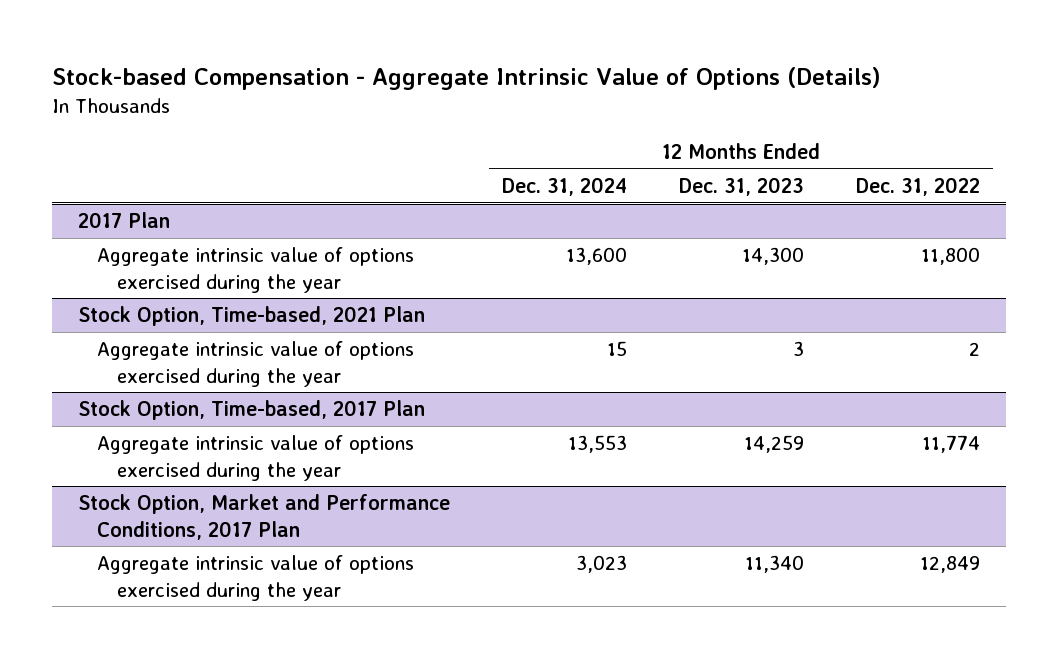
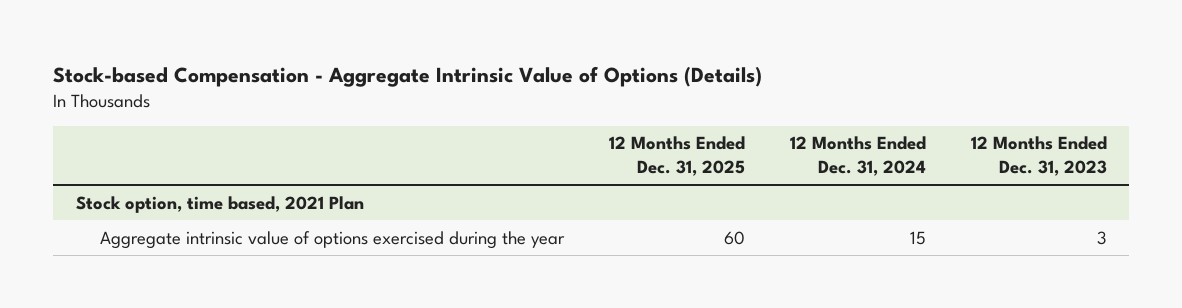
[855,176,980,196] Dec. 31, 2022 -> none
none -> [609,136,746,176] 12 Months Ended Dec. 31, 2025
[77,212,170,229] 2017 Plan -> none
[97,247,415,293] Aggregate intrinsic value of options exercised during the year -> none
[77,306,425,327] Stock Option, Time-based, 2021 Plan -> [75,195,364,213] Stock option, time based, 2021 Plan
[77,400,425,421] Stock Option, Time-based, 2017 Plan -> none
[97,435,415,481] Aggregate intrinsic value of options exercised during the year -> none
[77,494,450,540] Stock Option, Market and Performance Conditions, 2017 Plan -> none
[97,555,415,601] Aggregate intrinsic value of options exercised during the year -> none

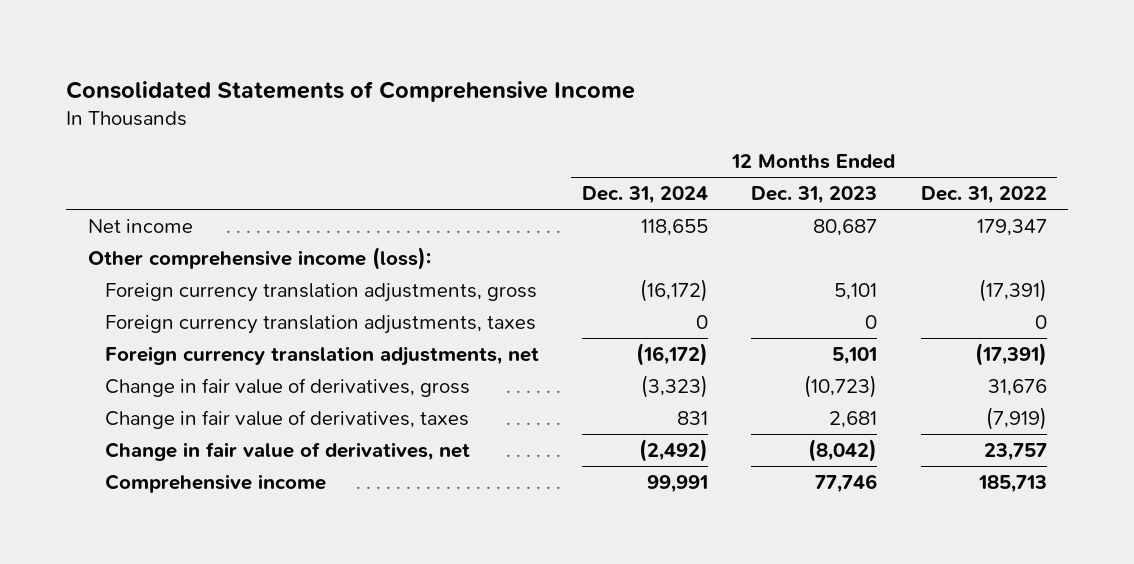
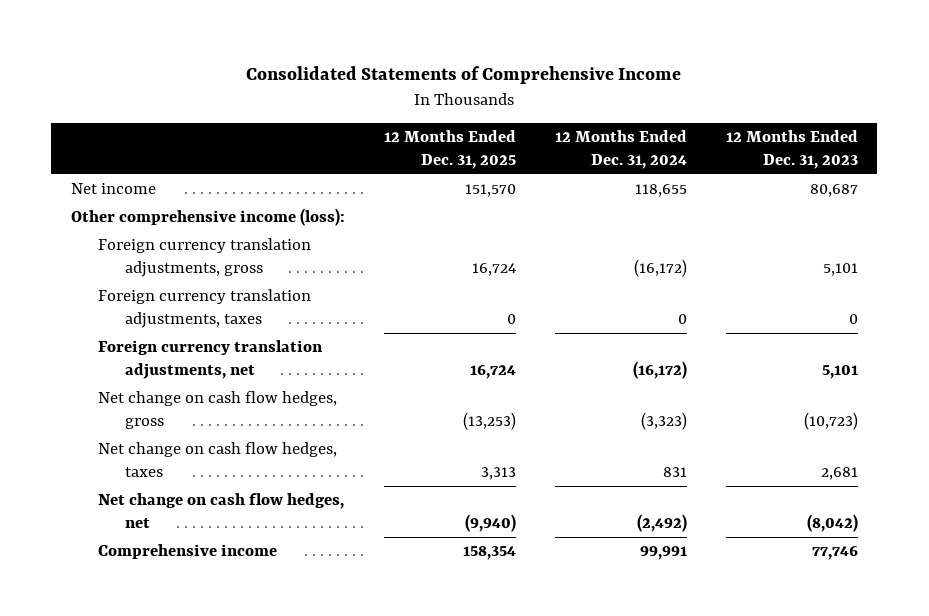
[920,186,1047,205] Dec. 31, 2022 -> none
none -> [383,129,516,170] 12 Months Ended Dec. 31, 2025
[104,377,470,397] Change in fair value of derivatives, gross -> [98,391,338,430] Net change on cash flow hedges, gross
[104,409,469,429] Change in fair value of derivatives, taxes -> [98,442,338,478] Net change on cash flow hedges, taxes
[104,441,470,461] Change in fair value of derivatives, net -> [98,493,345,529] Net change on cash flow hedges, net

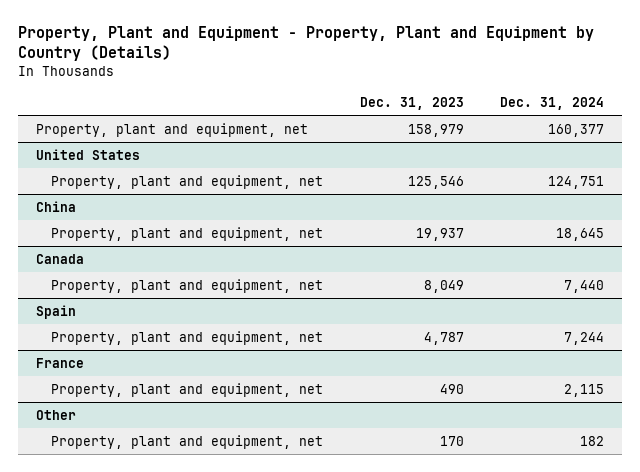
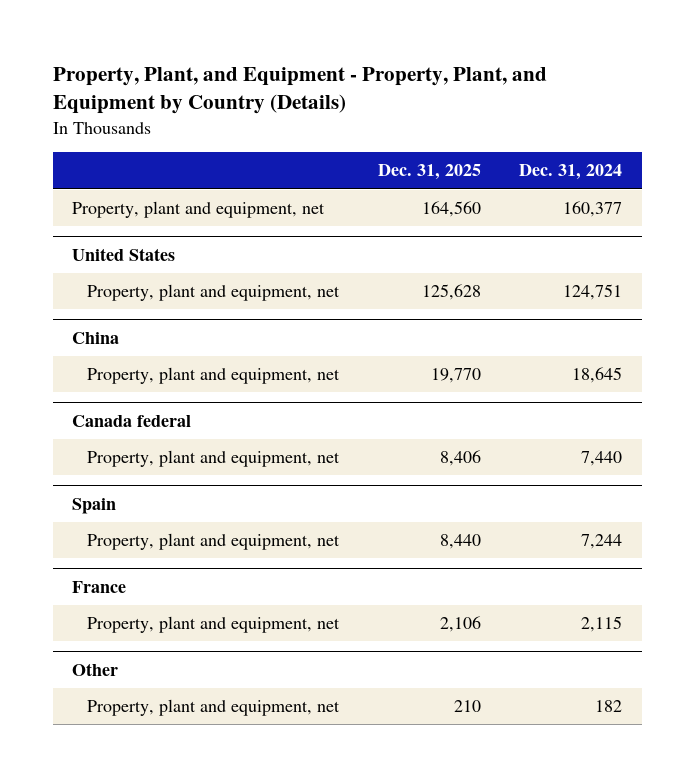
[17,25,594,62] Property, Plant and Equipment - Property, Plant and Equipment by Country (Details) -> [52,67,547,115] Property, Plant, and Equipment - Property, Plant, and Equipment by Country (Details)
[359,96,464,110] Dec. 31, 2023 -> none
none -> [377,164,481,181] Dec. 31, 2025
[35,253,84,264] Canada -> [72,415,192,428] Canada federal

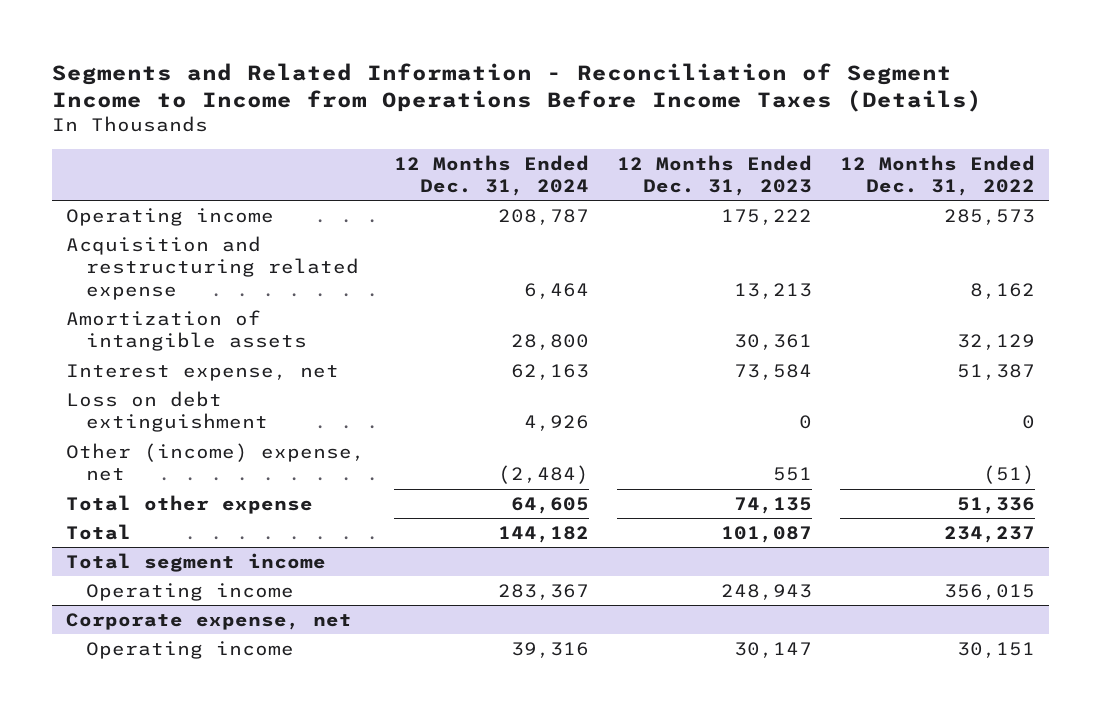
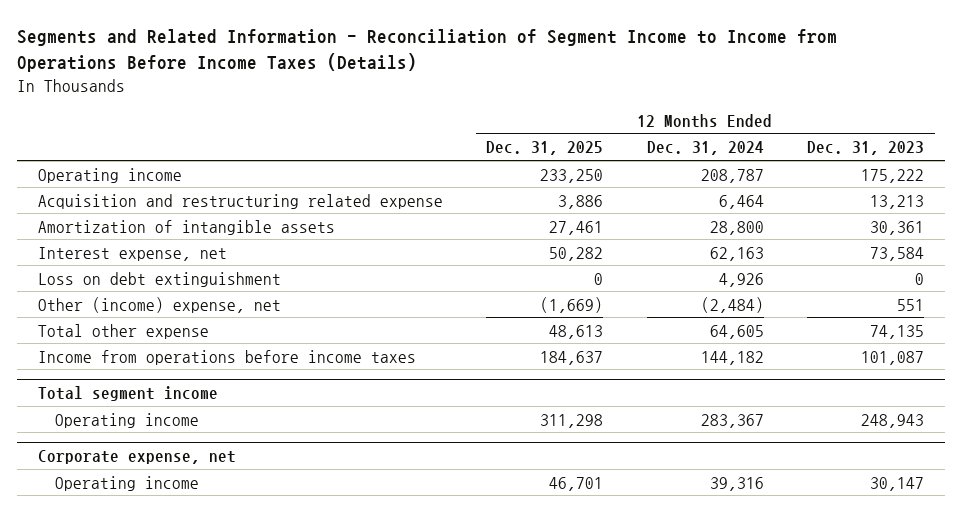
[840,154,1036,197] 12 Months Ended Dec. 31, 2022 -> none
none -> [486,141,604,156] Dec. 31, 2025
[66,523,132,540] Total -> [38,349,417,365] Income from operations before income taxes

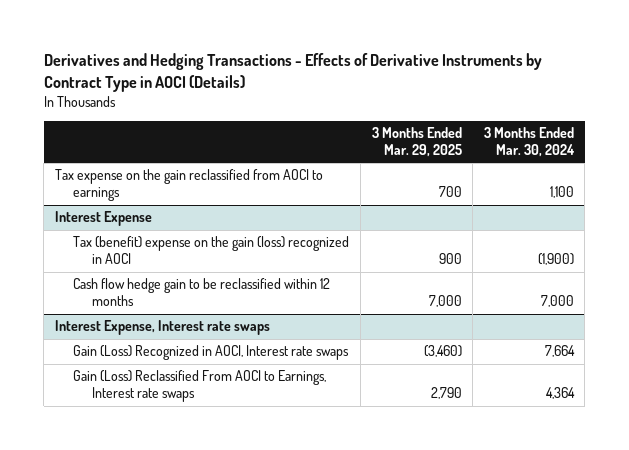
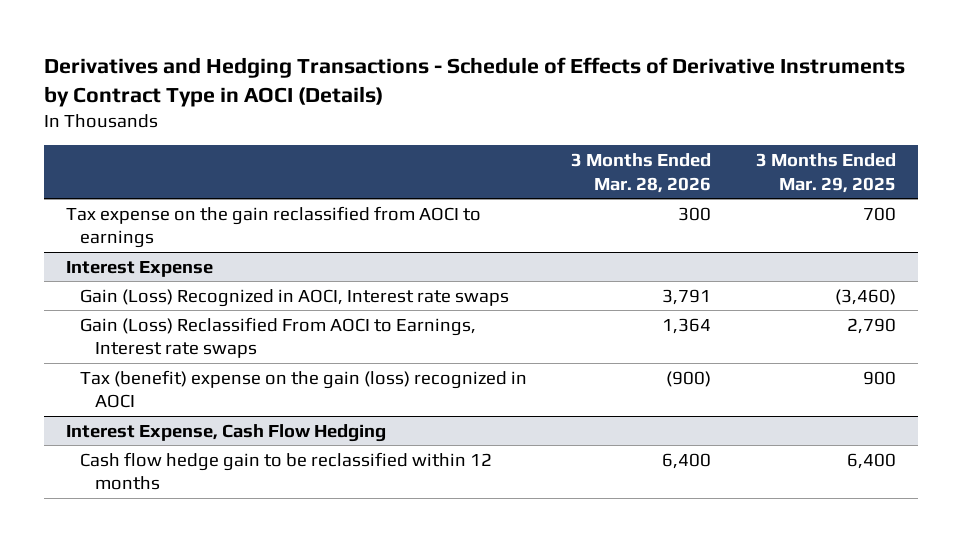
[43,52,542,92] Derivatives and Hedging Transactions - Effects of Derivative Instruments by Contract Type in AOCI (Details) -> [43,56,905,107] Derivatives and Hedging Transactions - Schedule of Effects of Derivative Instruments by Contract Type in AOCI (Details)
[483,127,575,158] 3 Months Ended Mar. 30, 2024 -> none
none -> [571,153,712,193] 3 Months Ended Mar. 28, 2026
[73,278,331,307] Cash flow hedge gain to be reclassified within 12 months -> none
[54,320,270,336] Interest Expense, Interest rate swaps -> none
[73,236,350,265] Tax (benefit) expense on the gain (loss) recognized in AOCI -> [80,369,528,409] Tax (benefit) expense on the gain (loss) recognized in AOCI
none -> [65,423,386,442] Interest Expense, Cash Flow Hedging
none -> [80,451,493,491] Cash flow hedge gain to be reclassified within 12 months

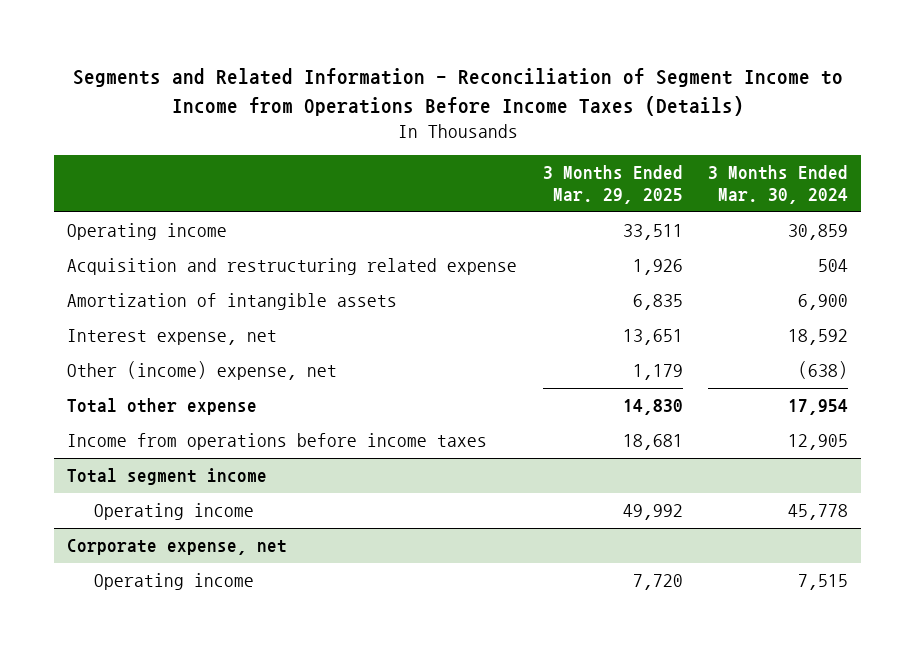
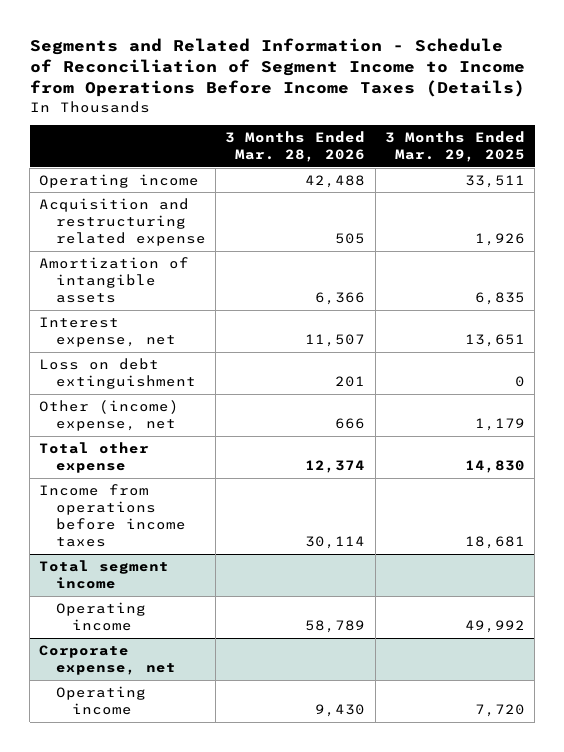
[72,67,843,116] Segments and Related Information - Reconciliation of Segment Income to Income from Operations Before Income Taxes (Details) -> [29,37,525,98] Segments and Related Information - Schedule of Reconciliation of Segment Income to Income from Operations Before Income Taxes (Details)
[708,165,849,205] 3 Months Ended Mar. 30, 2024 -> none
none -> [225,131,366,163] 3 Months Ended Mar. 28, 2026
none -> [39,357,196,390] Loss on debt extinguishment

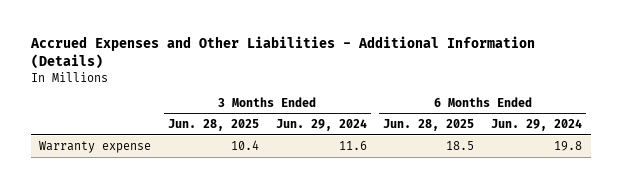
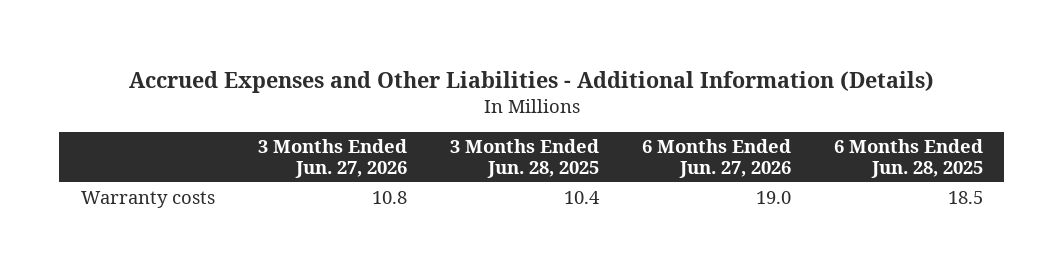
[275,119,367,132] Jun. 29, 2024 -> none
[491,119,583,132] Jun. 29, 2024 -> none
none -> [257,138,407,179] 3 Months Ended Jun. 27, 2026
none -> [641,138,791,179] 6 Months Ended Jun. 27, 2026
[39,141,152,154] Warranty expense -> [80,190,215,208] Warranty costs

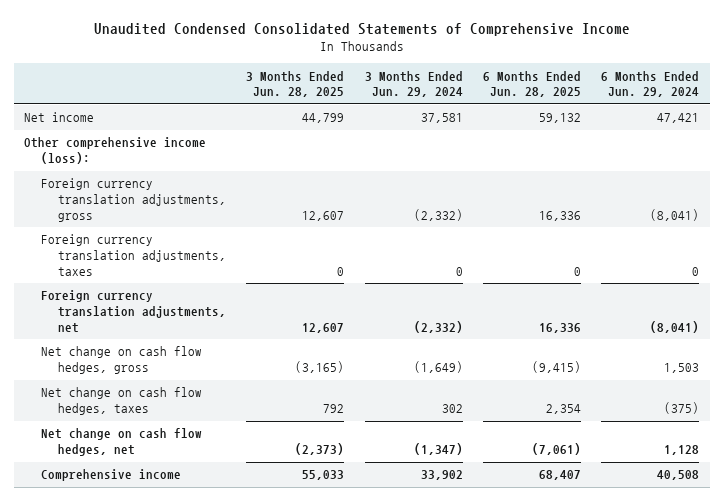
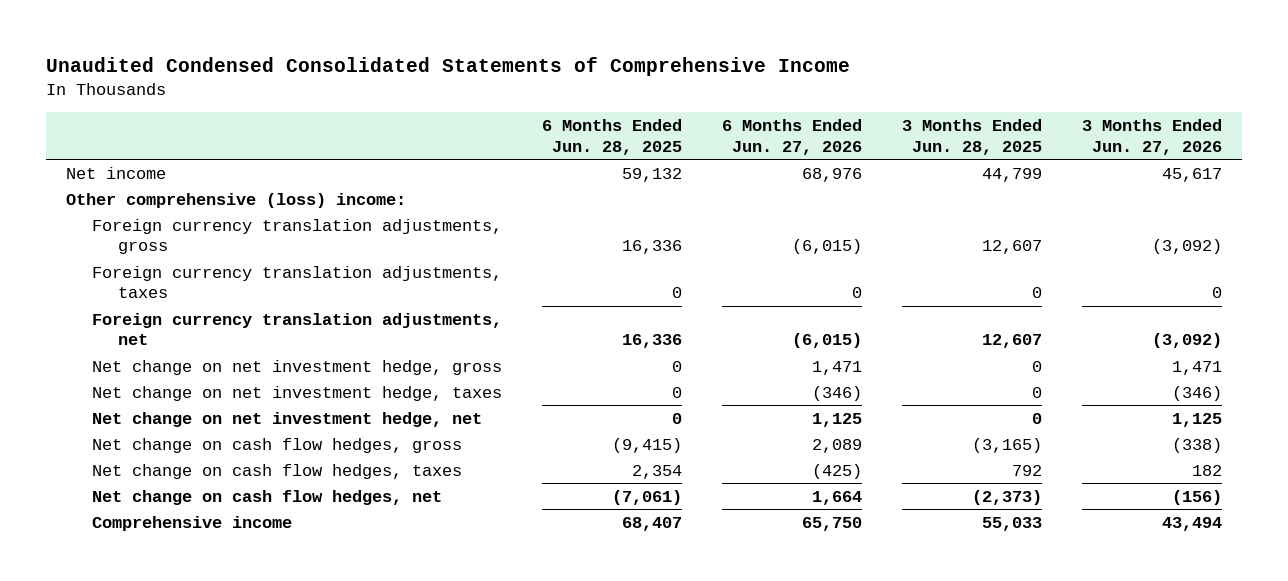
[364,70,463,98] 3 Months Ended Jun. 29, 2024 -> none
[601,70,700,98] 6 Months Ended Jun. 29, 2024 -> none
none -> [721,119,862,155] 6 Months Ended Jun. 27, 2026
none -> [1081,119,1222,155] 3 Months Ended Jun. 27, 2026
[23,137,206,165] Other comprehensive income (loss): -> [66,192,407,208] Other comprehensive (loss) income:
none -> [92,359,503,375] Net change on net investment hedge, gross
none -> [92,385,503,401] Net change on net investment hedge, taxes
none -> [92,411,483,427] Net change on net investment hedge, net

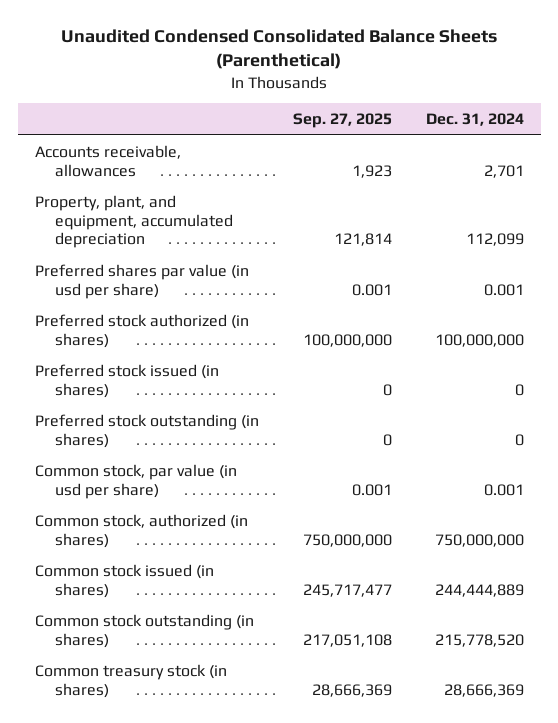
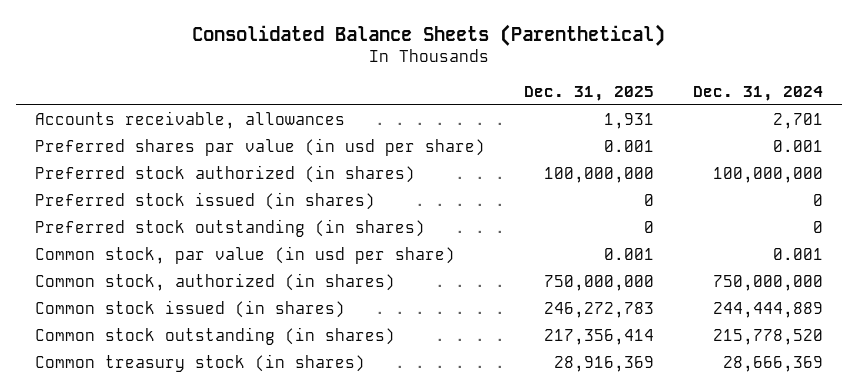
[61,28,498,70] Unaudited Condensed Consolidated Balance Sheets (Parenthetical) -> [192,23,666,46] Consolidated Balance Sheets (Parenthetical)
[292,113,392,129] Sep. 27, 2025 -> none
none -> [524,86,655,102] Dec. 31, 2025
[34,194,234,249] Property, plant, and equipment, accumulated depreciation -> none

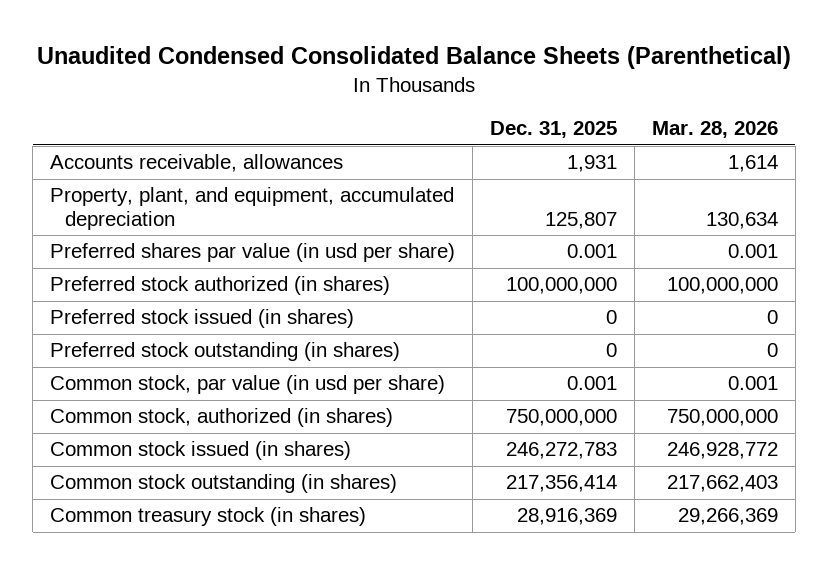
[192,23,666,46] Consolidated Balance Sheets (Parenthetical) -> [36,46,791,70] Unaudited Condensed Consolidated Balance Sheets (Parenthetical)
[692,86,823,102] Dec. 31, 2024 -> none
none -> [651,121,778,139] Mar. 28, 2026
none -> [49,187,454,231] Property, plant, and equipment, accumulated depreciation

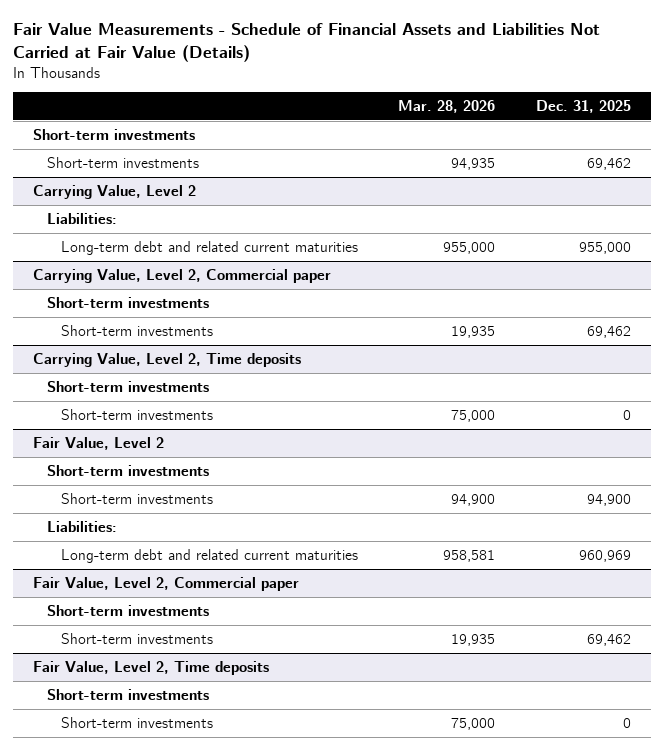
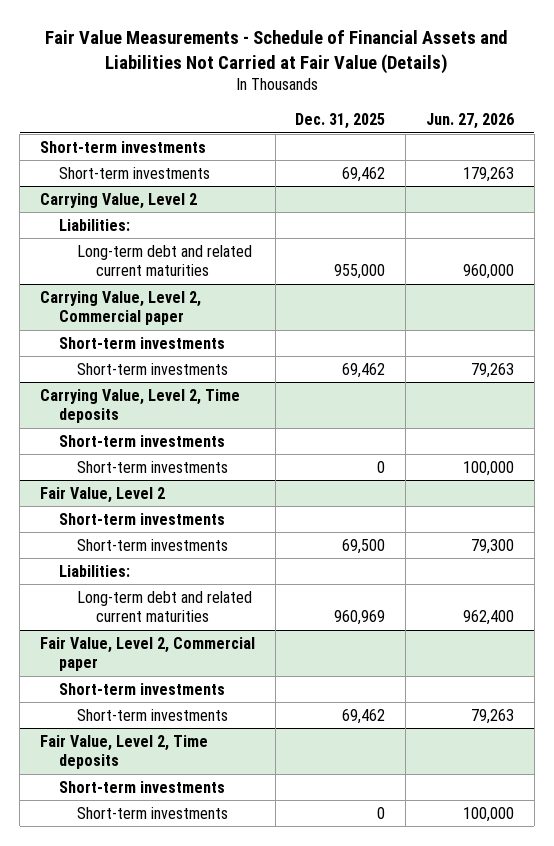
[398,99,496,113] Mar. 28, 2026 -> none
none -> [425,113,514,130] Jun. 27, 2026
[586,493,631,506] 94,900 -> [342,538,386,554] 69,500

